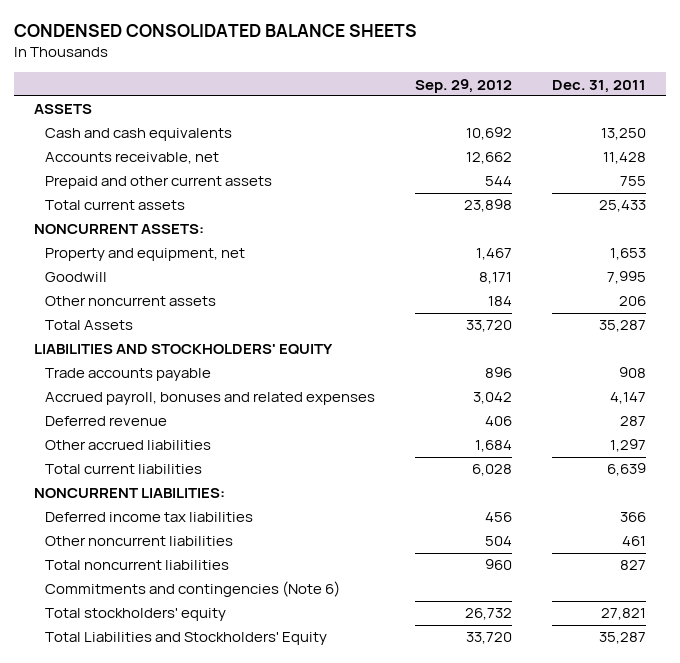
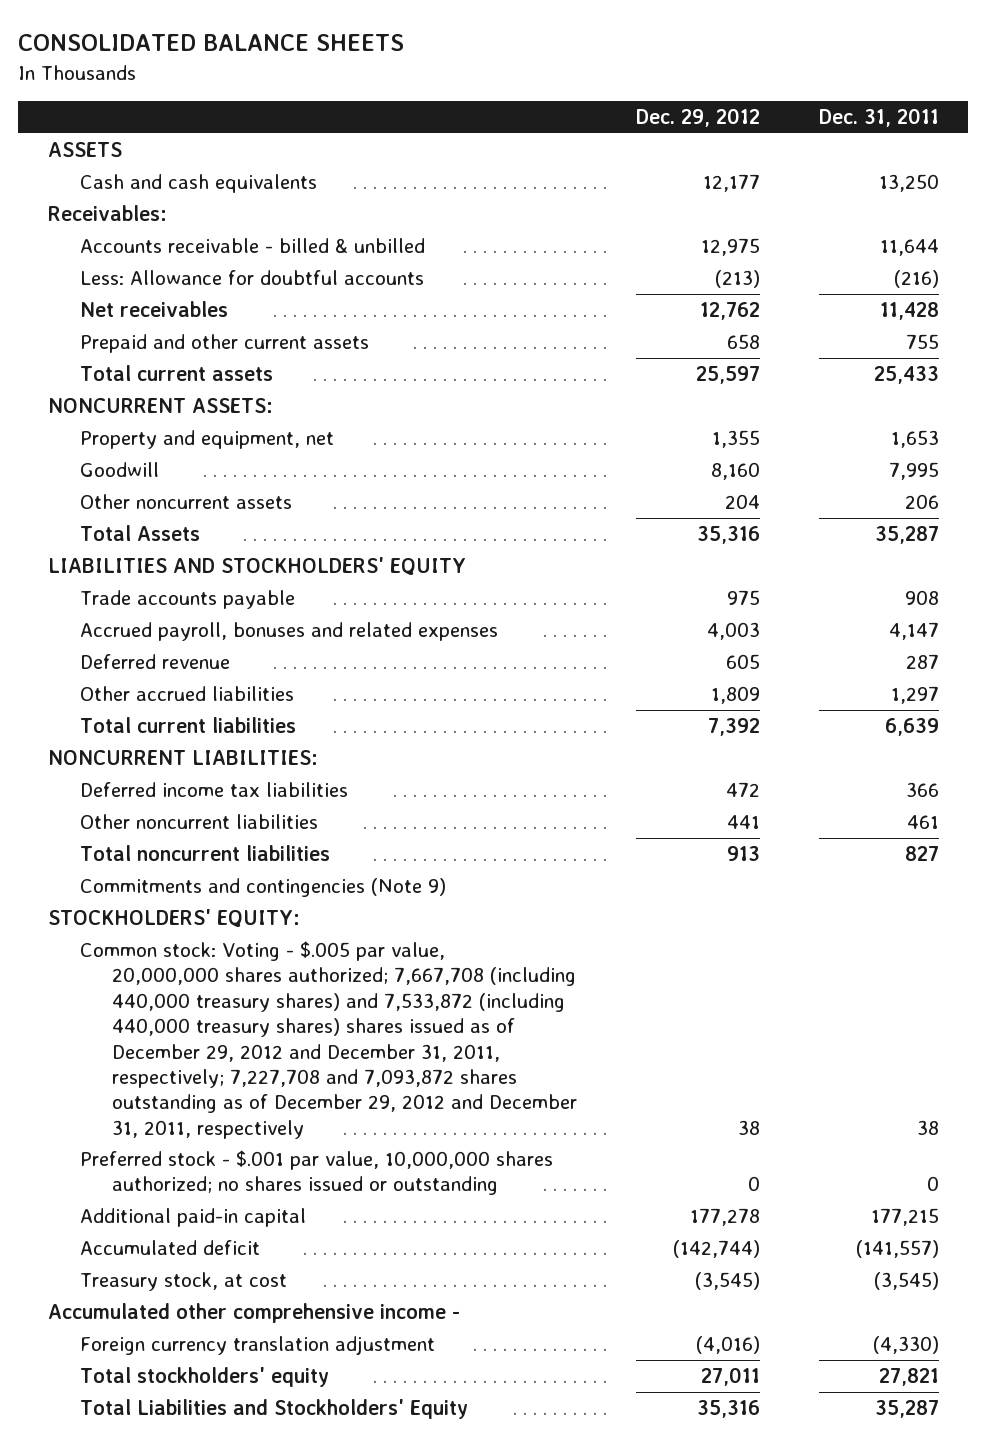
[13,24,417,38] CONDENSED CONSOLIDATED BALANCE SHEETS -> [18,34,405,52] CONSOLIDATED BALANCE SHEETS
[415,78,513,93] Sep. 29, 2012 -> none
none -> [636,108,761,128] Dec. 29, 2012
none -> [47,205,167,222] Receivables:
none -> [80,238,426,254] Accounts receivable - billed & unbilled
none -> [80,270,425,286] Less: Allowance for doubtful accounts
[45,152,220,165] Accounts receivable, net -> [80,301,229,318] Net receivables
[45,581,341,598] Commitments and contingencies (Note 6) -> [80,878,447,898] Commitments and contingencies (Note 9)
none -> [47,909,300,929] STOCKHOLDERS' EQUITY:
none -> [80,941,578,1139] Common stock: Voting - $.005 par value, 20,000,000 shares authorized; 7,667,708 (including 440,000 treasury shares) and 7,533,872 (including 440,000 treasury shares) shares issued as of December 29, 2012 and December 31, 2011, respectively; 7,227,708 and 7,093,872 shares outstanding as of December 29, 2012 and December 31, 2011, respectively
none -> [80,1150,554,1196] Preferred stock - $.001 par value, 10,000,000 shares authorized; no shares issued or outstanding
none -> [80,1208,307,1228] Additional paid-in capital
none -> [80,1240,261,1256] Accumulated deficit
none -> [80,1272,288,1292] Treasury stock, at cost
none -> [47,1303,460,1324] Accumulated other comprehensive income -
none -> [80,1336,436,1356] Foreign currency translation adjustment

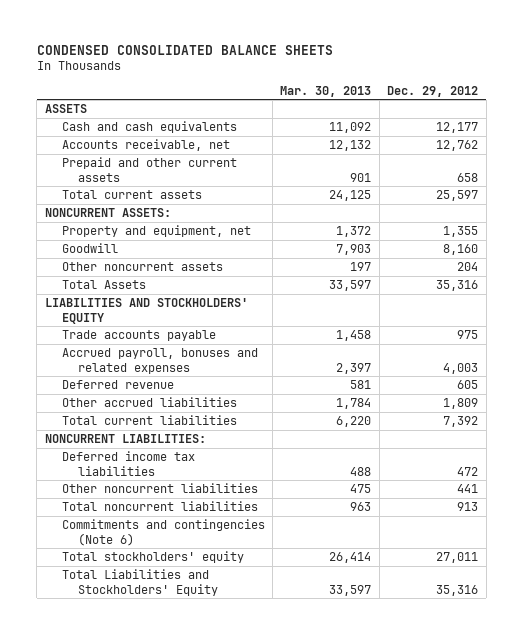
[18,34,405,52] CONSOLIDATED BALANCE SHEETS -> [36,44,333,55] CONDENSED CONSOLIDATED BALANCE SHEETS
[819,108,940,128] Dec. 31, 2011 -> none
none -> [280,85,372,97] Mar. 30, 2013
[47,205,167,222] Receivables: -> none
[80,238,426,254] Accounts receivable - billed & unbilled -> none
[80,270,425,286] Less: Allowance for doubtful accounts -> none
[80,301,229,318] Net receivables -> [61,138,230,151] Accounts receivable, net
[47,909,300,929] STOCKHOLDERS' EQUITY: -> none
[80,941,578,1139] Common stock: Voting - $.005 par value, 20,000,000 shares authorized; 7,667,708 (including 440,000 treasury shares) and 7,533,872 (including 440,000 treasury shares) shares issued as of December 29, 2012 and December 31, 2011, respectively; 7,227,708 and 7,093,872 shares outstanding as of December 29, 2012 and December 31, 2011, respectively -> none
[80,1150,554,1196] Preferred stock - $.001 par value, 10,000,000 shares authorized; no shares issued or outstanding -> none
[80,1208,307,1228] Additional paid-in capital -> none
[80,1240,261,1256] Accumulated deficit -> none
[80,1272,288,1292] Treasury stock, at cost -> none
[47,1303,460,1324] Accumulated other comprehensive income - -> none
[80,1336,436,1356] Foreign currency translation adjustment -> none
[80,878,447,898] Commitments and contingencies (Note 9) -> [61,518,265,546] Commitments and contingencies (Note 6)

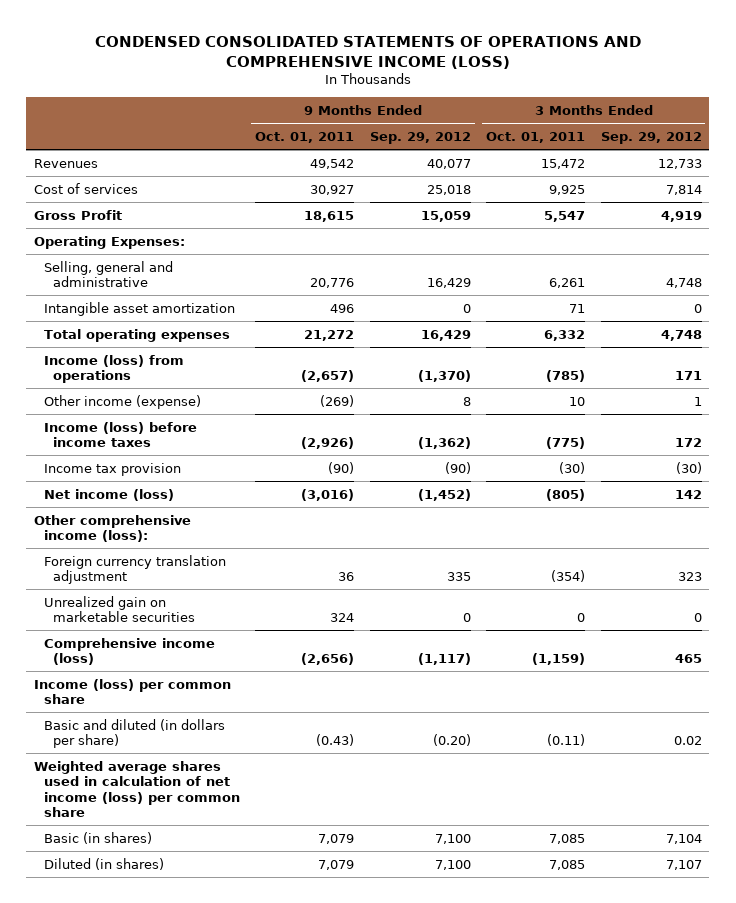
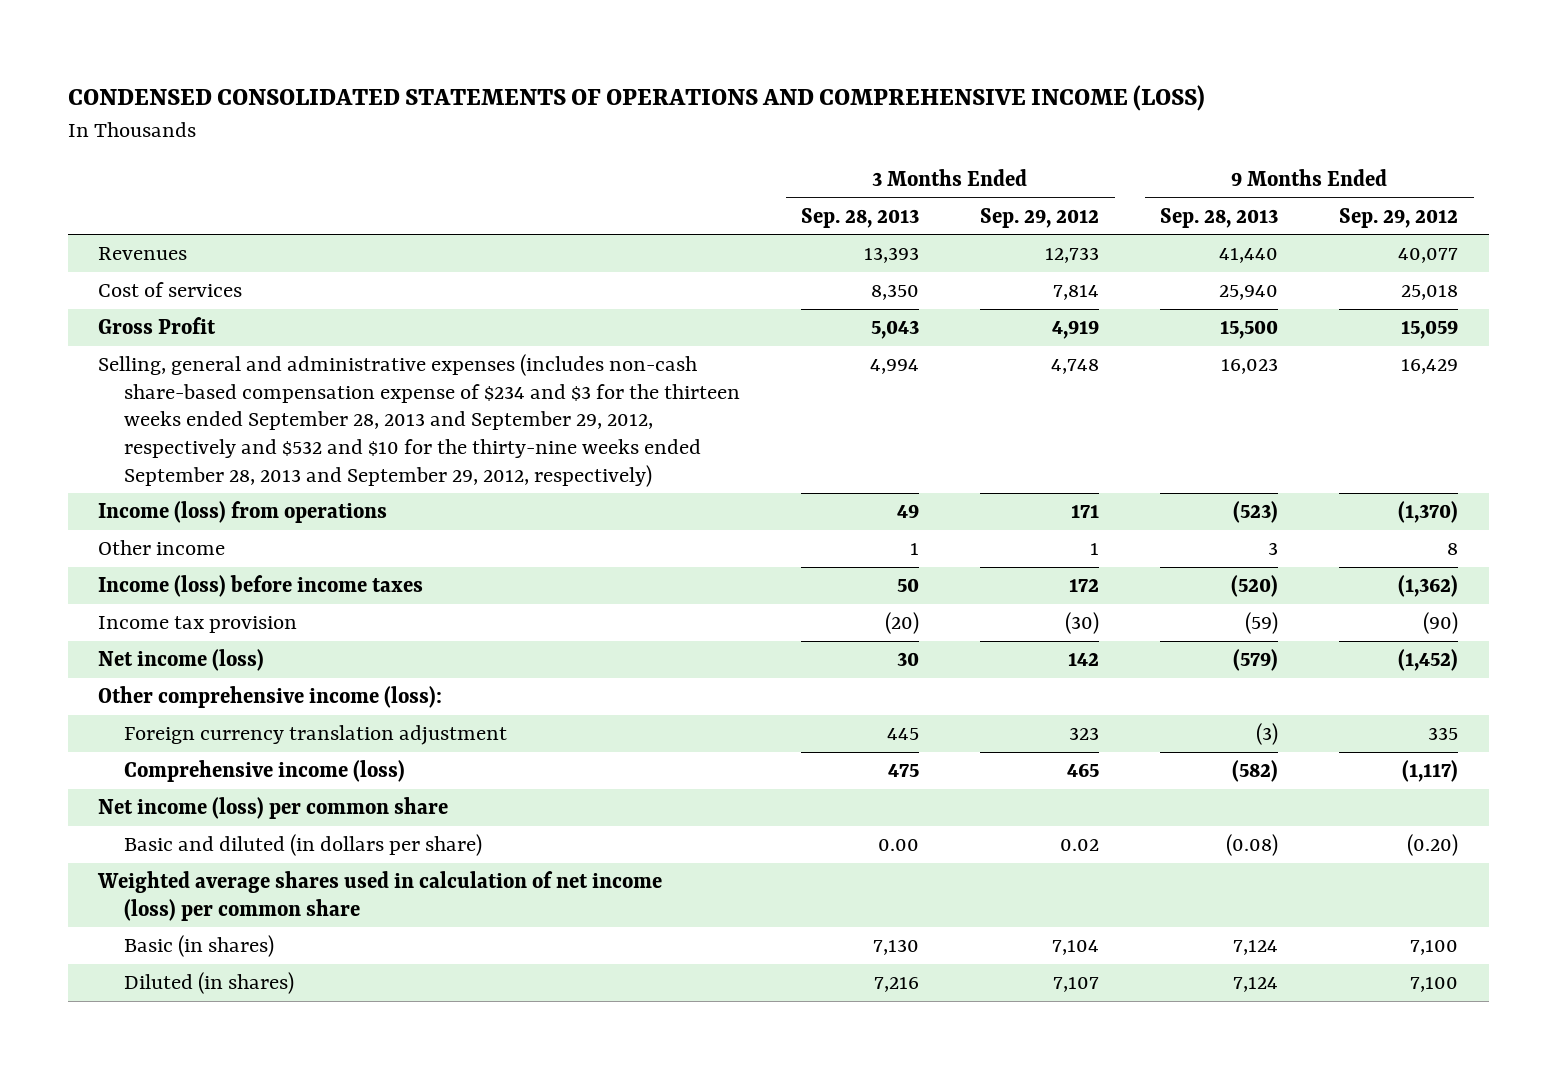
[255,131,355,143] Oct. 01, 2011 -> none
[486,131,586,143] Oct. 01, 2011 -> none
none -> [801,207,920,228] Sep. 28, 2013
none -> [1160,207,1279,228] Sep. 28, 2013
[34,235,186,249] Operating Expenses: -> none
[43,301,235,316] Intangible asset amortization -> none
[43,328,230,342] Total operating expenses -> none
[43,260,173,288] Selling, general and administrative -> [98,354,741,487] Selling, general and administrative expenses (includes non-cash share-based compensation expense of $234 and $3 for the thirteen weeks ended September 28, 2013 and September 29, 2012, respectively and $532 and $10 for the thirty-nine weeks ended September 28, 2013 and September 29, 2012, respectively)
[43,394,201,409] Other income (expense) -> [98,540,226,556] Other income
[43,595,196,623] Unrealized gain on marketable securities -> none
[34,678,232,705] Income (loss) per common share -> [98,797,449,820] Net income (loss) per common share

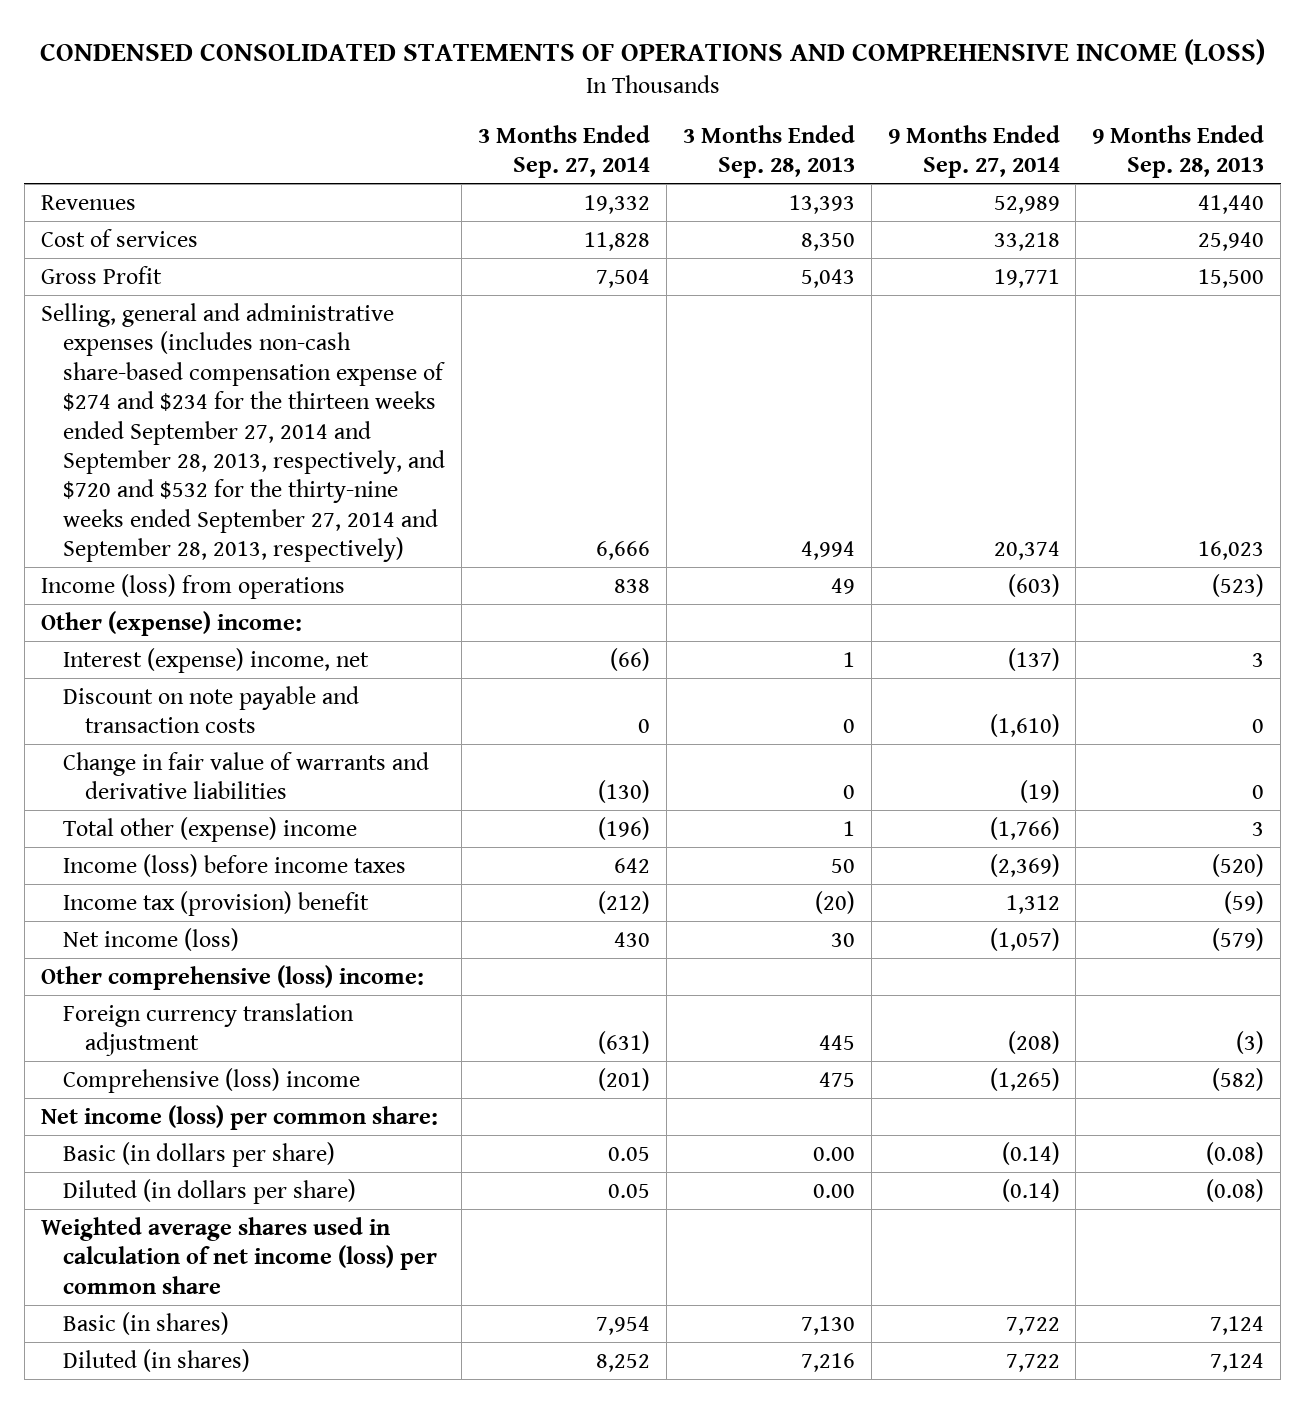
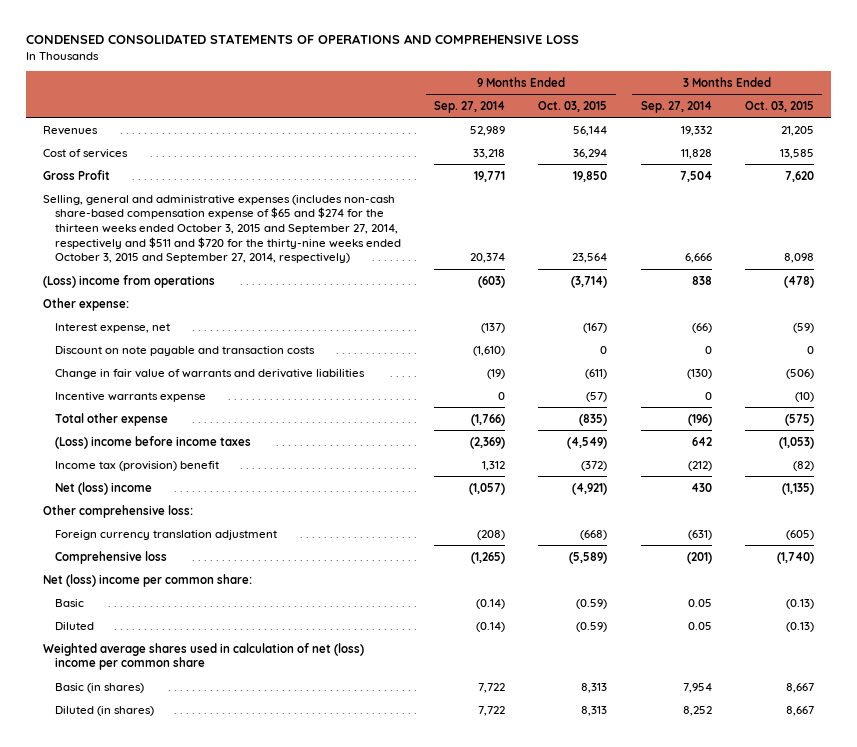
[39,39,1265,66] CONDENSED CONSOLIDATED STATEMENTS OF OPERATIONS AND COMPREHENSIVE INCOME (LOSS) -> [26,34,580,45] CONDENSED CONSOLIDATED STATEMENTS OF OPERATIONS AND COMPREHENSIVE LOSS
[682,124,855,179] 3 Months Ended Sep. 28, 2013 -> none
[1092,124,1265,179] 9 Months Ended Sep. 28, 2013 -> none
none -> [538,100,608,112] Oct. 03, 2015
none -> [745,100,815,112] Oct. 03, 2015
[40,302,445,563] Selling, general and administrative expenses (includes non-cash share-based compensation expense of $274 and $234 for the thirteen weeks ended September 27, 2014 and September 28, 2013, respectively, and $720 and $532 for the thirty-nine weeks ended September 27, 2014 and September 28, 2013, respectively) -> [42,194,401,264] Selling, general and administrative expenses (includes non-cash share-based compensation expense of $65 and $274 for the thirteen weeks ended October 3, 2015 and September 27, 2014, respectively and $511 and $720 for the thirty-nine weeks ended October 3, 2015 and September 27, 2014, respectively)
[40,573,345,599] Income (loss) from operations -> [42,274,215,288] (Loss) income from operations
[40,610,302,636] Other (expense) income: -> [42,297,129,311] Other expense:
[62,647,369,673] Interest (expense) income, net -> [54,322,170,333] Interest expense, net
none -> [54,391,206,402] Incentive warrants expense
[62,816,357,842] Total other (expense) income -> [54,412,168,426] Total other expense
[62,853,406,877] Income (loss) before income taxes -> [54,435,251,449] (Loss) income before income taxes
[62,927,239,951] Net income (loss) -> [54,481,152,495] Net (loss) income
[40,964,424,990] Other comprehensive (loss) income: -> [42,504,193,518] Other comprehensive loss:
[62,1067,360,1093] Comprehensive (loss) income -> [54,550,167,564] Comprehensive loss
[40,1104,438,1130] Net income (loss) per common share: -> [42,573,252,587] Net (loss) income per common share:
[62,1141,335,1167] Basic (in dollars per share) -> [54,598,84,607] Basic
[62,1178,356,1204] Diluted (in dollars per share) -> [54,621,94,630] Diluted
[40,1216,437,1294] Weighted average shares used in calculation of net income (loss) per common share -> [42,642,364,671] Weighted average shares used in calculation of net (loss) income per common share

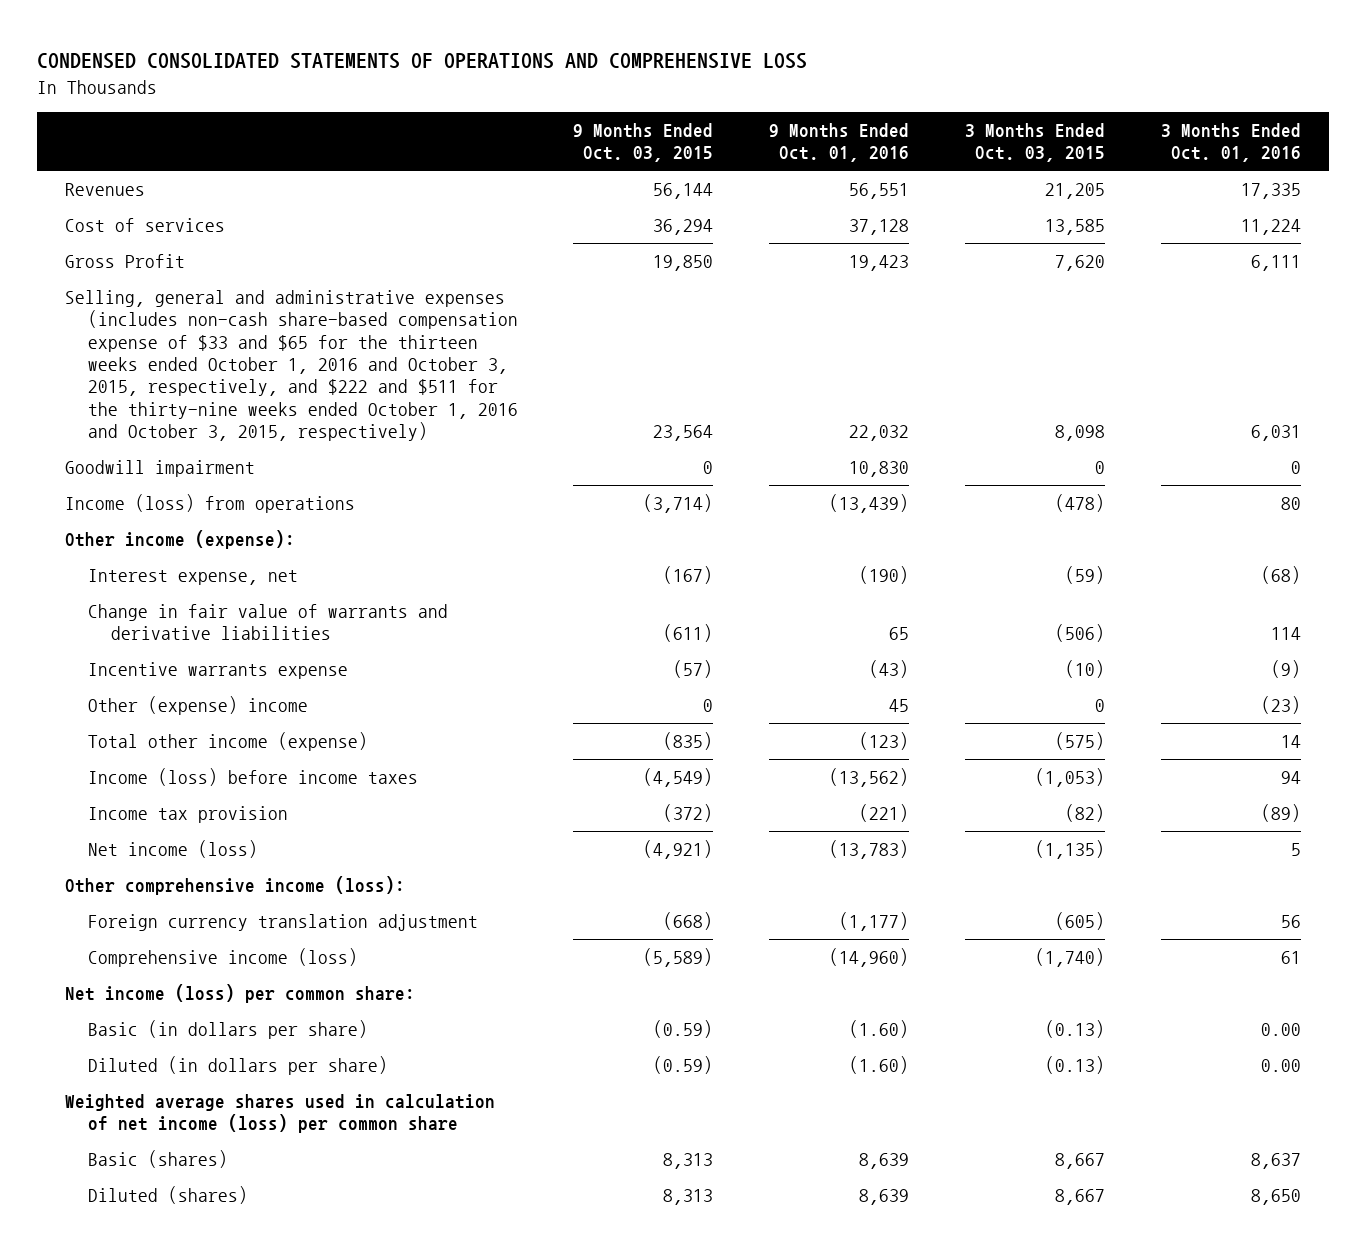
[434,100,506,113] Sep. 27, 2014 -> none
[640,100,712,113] Sep. 27, 2014 -> none
none -> [769,123,910,163] 9 Months Ended Oct. 01, 2016
none -> [1160,123,1301,163] 3 Months Ended Oct. 01, 2016
[42,194,401,264] Selling, general and administrative expenses (includes non-cash share-based compensation expense of $65 and $274 for the thirteen weeks ended October 3, 2015 and September 27, 2014, respectively and $511 and $720 for the thirty-nine weeks ended October 3, 2015 and September 27, 2014, respectively) -> [64,290,518,442] Selling, general and administrative expenses (includes non-cash share-based compensation expense of $33 and $65 for the thirteen weeks ended October 1, 2016 and October 3, 2015, respectively, and $222 and $511 for the thirty-nine weeks ended October 1, 2016 and October 3, 2015, respectively)
none -> [64,460,255,478] Goodwill impairment
[42,274,215,288] (Loss) income from operations -> [64,494,355,514] Income (loss) from operations
[42,297,129,311] Other expense: -> [64,530,295,550] Other income (expense):
[54,345,315,356] Discount on note payable and transaction costs -> none
none -> [87,696,308,716] Other (expense) income
[54,412,168,426] Total other expense -> [87,732,368,752] Total other income (expense)
[54,435,251,449] (Loss) income before income taxes -> [87,768,418,787] Income (loss) before income taxes
[54,460,219,471] Income tax (provision) benefit -> [87,806,288,824] Income tax provision
[54,481,152,495] Net (loss) income -> [87,840,258,859] Net income (loss)
[42,504,193,518] Other comprehensive loss: -> [64,876,405,896] Other comprehensive income (loss):
[54,550,167,564] Comprehensive loss -> [87,948,358,968] Comprehensive income (loss)
[42,573,252,587] Net (loss) income per common share: -> [64,984,415,1004] Net income (loss) per common share:
[54,598,84,607] Basic -> [87,1020,368,1040] Basic (in dollars per share)
[54,621,94,630] Diluted -> [87,1056,388,1076] Diluted (in dollars per share)
[42,642,364,671] Weighted average shares used in calculation of net (loss) income per common share -> [64,1094,495,1134] Weighted average shares used in calculation of net income (loss) per common share
[54,682,144,693] Basic (in shares) -> [87,1150,228,1169] Basic (shares)
[54,705,154,716] Diluted (in shares) -> [87,1186,248,1205] Diluted (shares)

